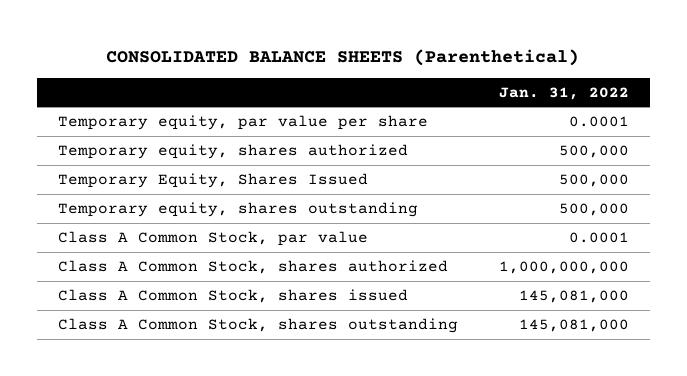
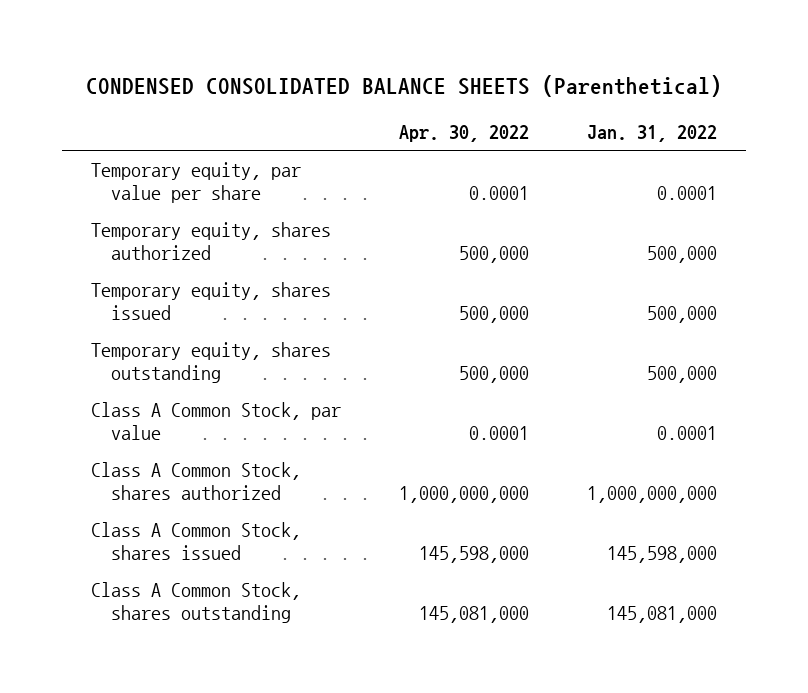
[106,48,580,66] CONSOLIDATED BALANCE SHEETS (Parenthetical) -> [86,75,723,98] CONDENSED CONSOLIDATED BALANCE SHEETS (Parenthetical)
none -> [399,125,530,143] Apr. 30, 2022
[57,172,368,188] Temporary Equity, Shares Issued -> [91,281,332,321] Temporary equity, shares issued
[519,289,630,303] 145,081,000 -> [607,546,718,564] 145,598,000

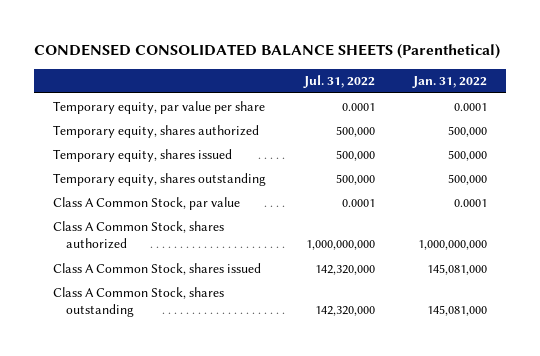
[399,125,530,143] Apr. 30, 2022 -> none
none -> [303,75,376,89] Jul. 31, 2022
[607,546,718,564] 145,598,000 -> [427,263,488,275] 145,081,000

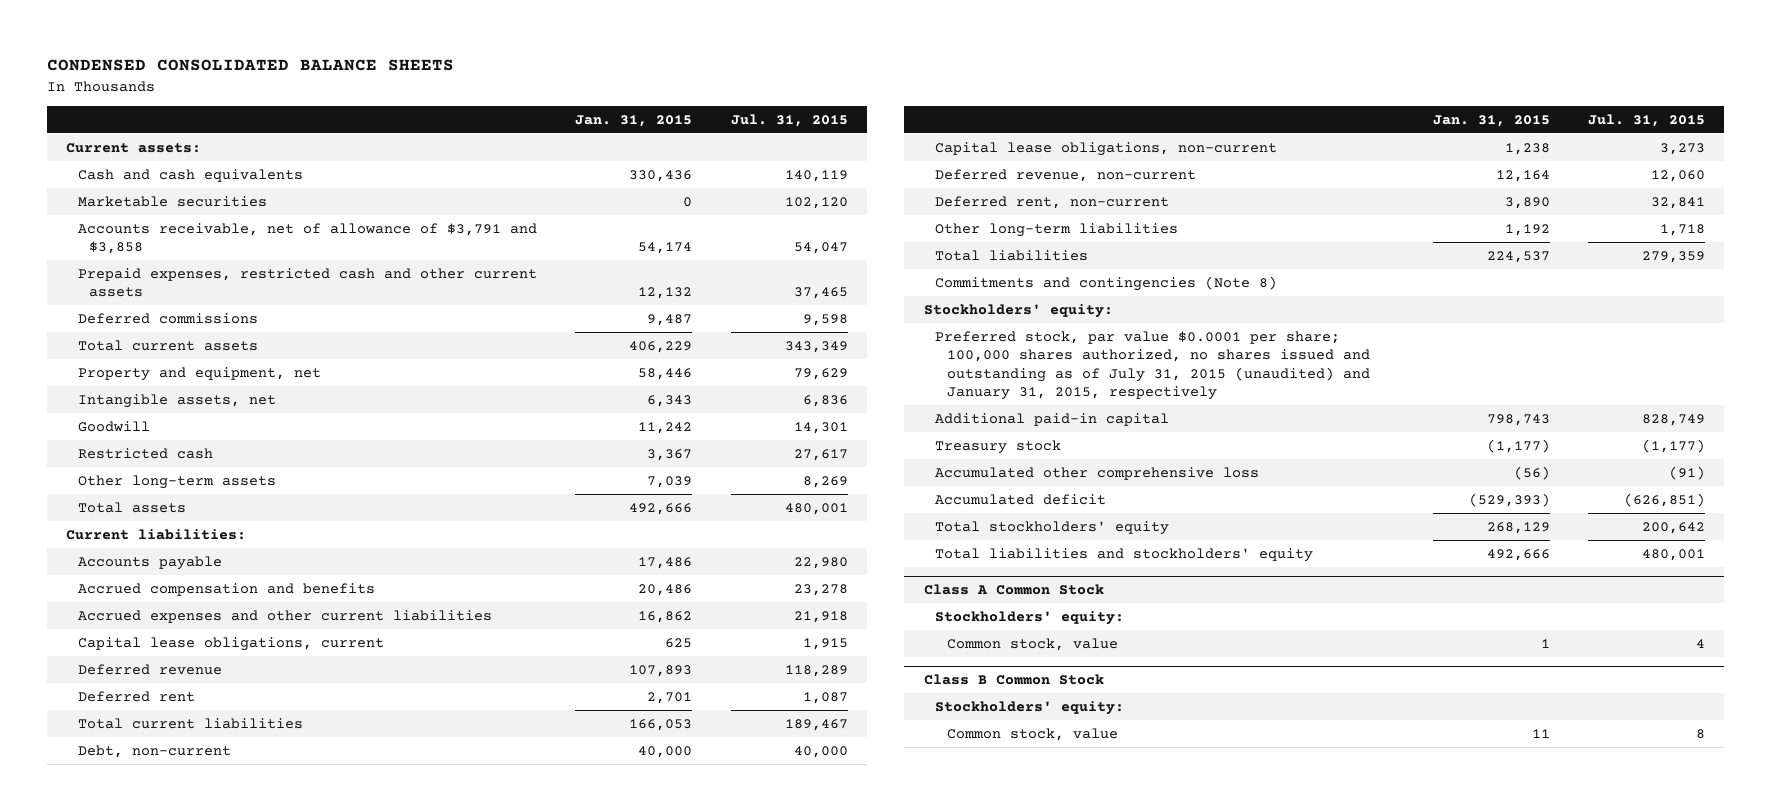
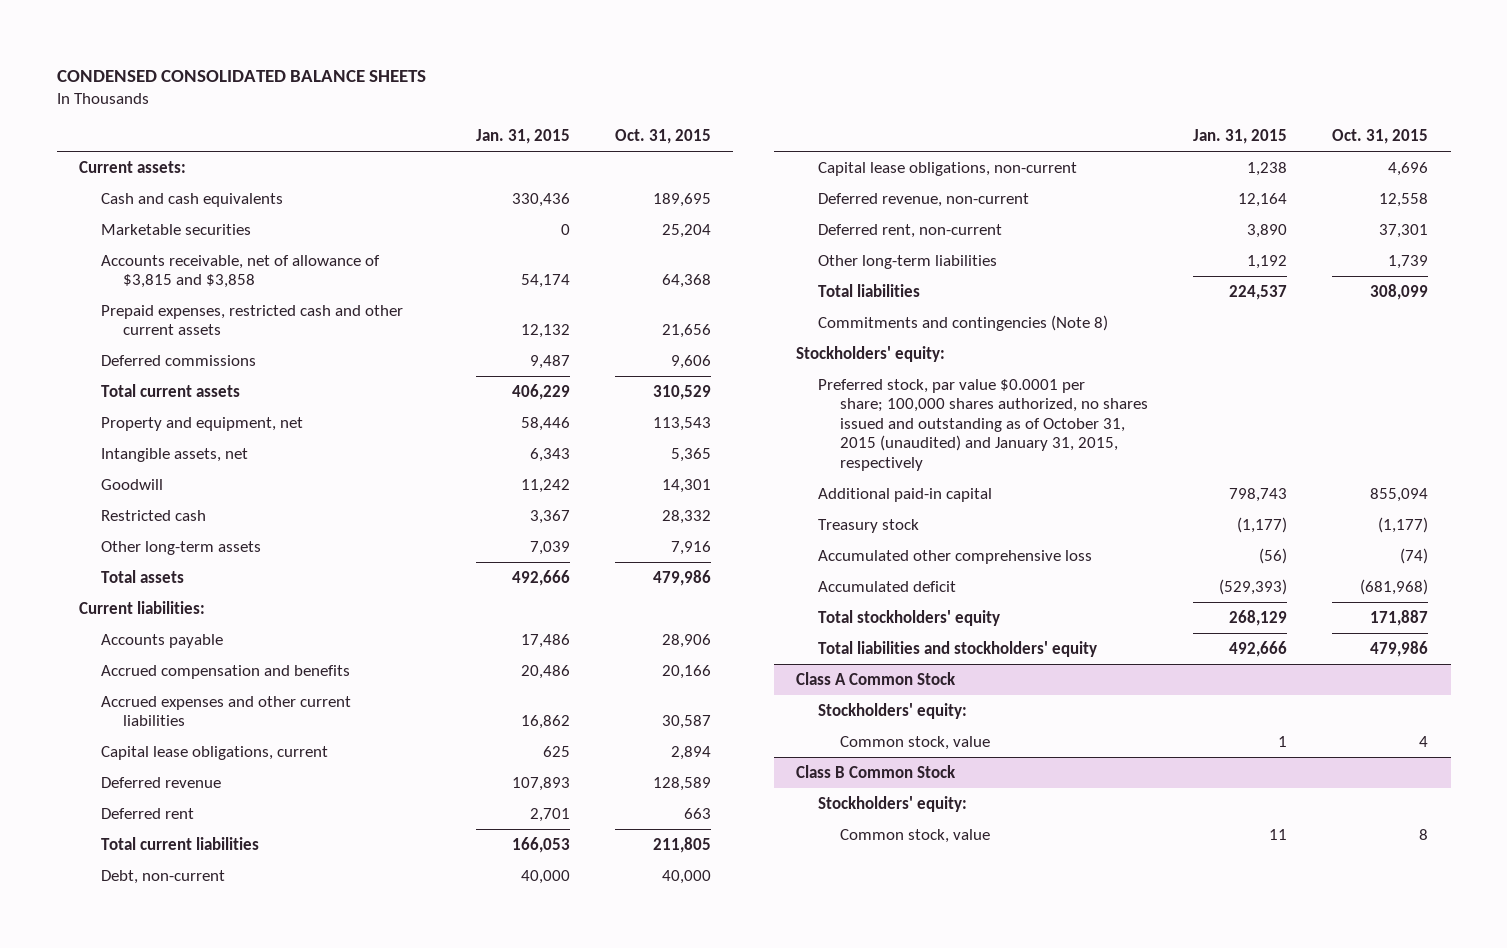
[730,113,848,127] Jul. 31, 2015 -> none
none -> [614,129,711,145] Oct. 31, 2015
[77,222,537,255] Accounts receivable, net of allowance of $3,791 and $3,858 -> [101,254,381,289] Accounts receivable, net of allowance of $3,815 and $3,858
[935,330,1370,400] Preferred stock, par value $0.0001 per share; 100,000 shares authorized, no shares issued and outstanding as of July 31, 2015 (unaudited) and January 31, 2015, respectively -> [818,378,1149,471] Preferred stock, par value $0.0001 per share; 100,000 shares authorized, no shares issued and outstanding as of October 31, 2015 (unaudited) and January 31, 2015, respectively

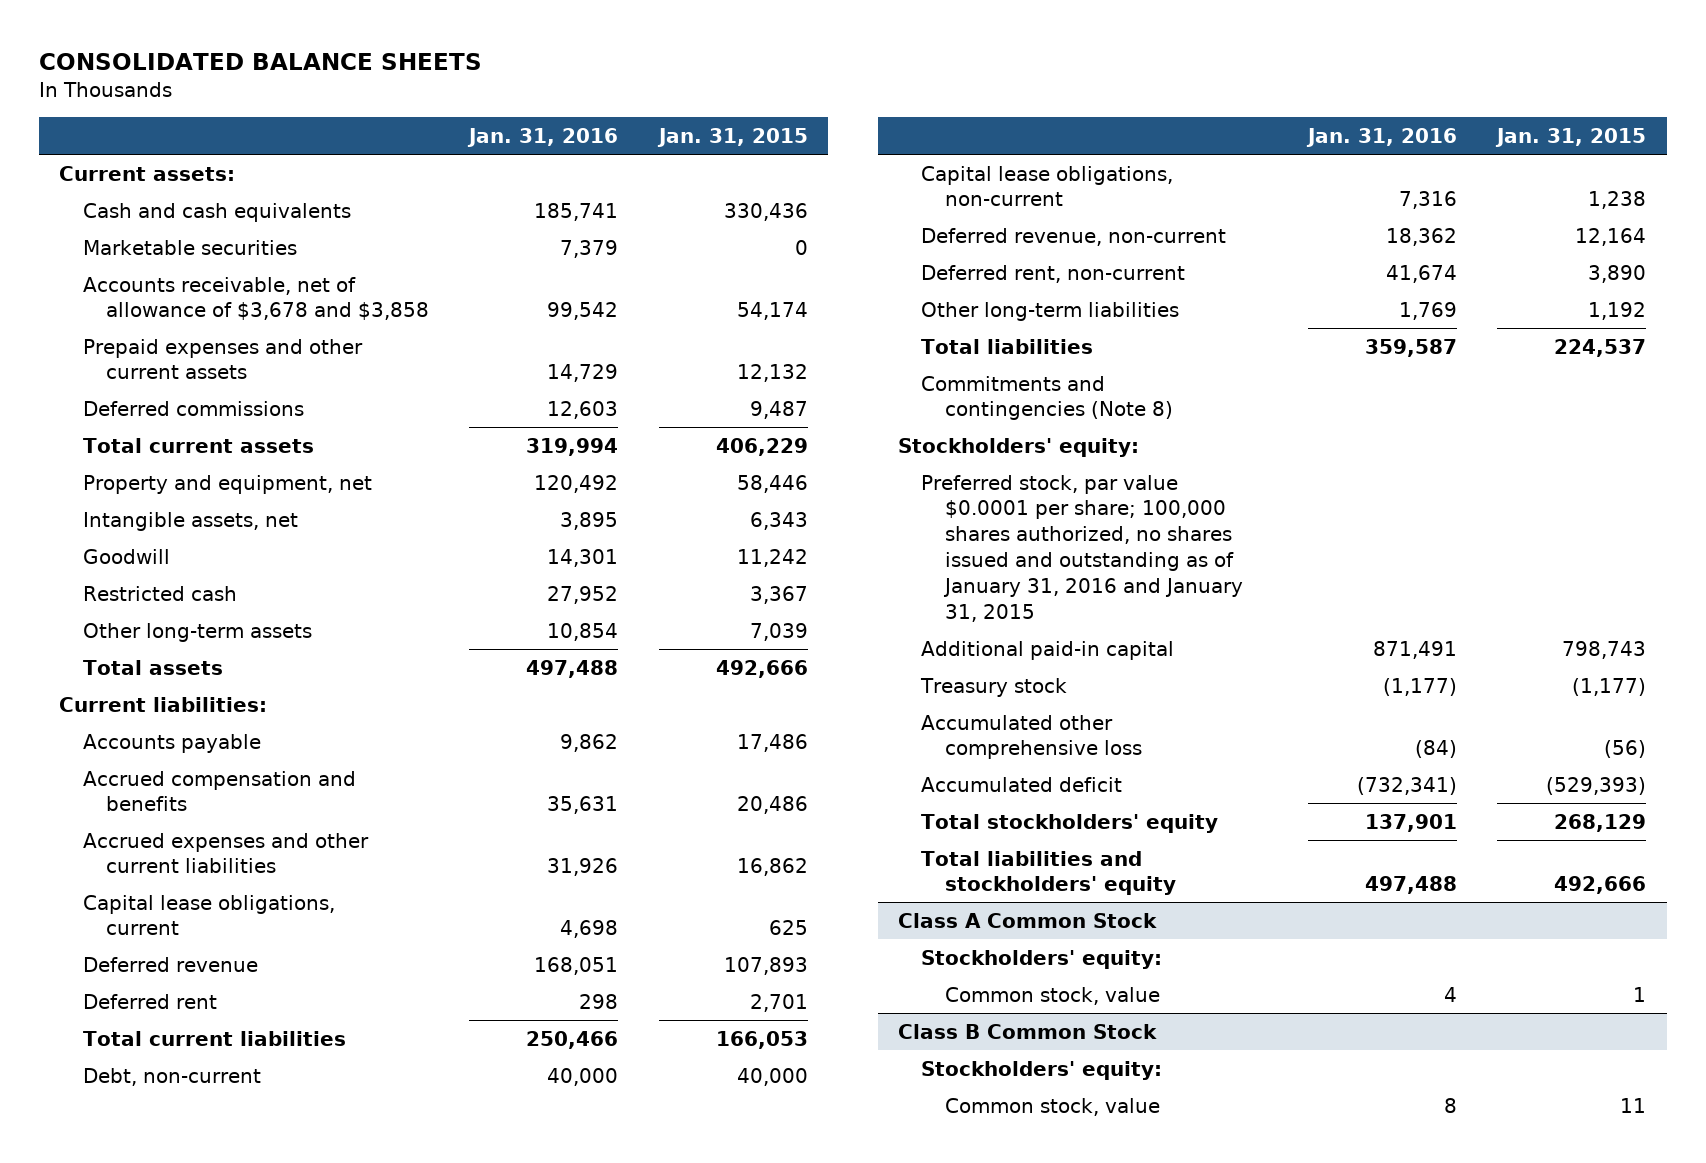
[56,70,426,83] CONDENSED CONSOLIDATED BALANCE SHEETS -> [39,53,483,71] CONSOLIDATED BALANCE SHEETS
[614,129,711,145] Oct. 31, 2015 -> none
none -> [467,128,619,148] Jan. 31, 2016
[101,254,381,289] Accounts receivable, net of allowance of $3,815 and $3,858 -> [82,276,430,321] Accounts receivable, net of allowance of $3,678 and $3,858
[101,304,404,336] Prepaid expenses, restricted cash and other current assets -> [82,338,363,380] Prepaid expenses and other current assets
[818,378,1149,471] Preferred stock, par value $0.0001 per share; 100,000 shares authorized, no shares issued and outstanding as of October 31, 2015 (unaudited) and January 31, 2015, respectively -> [921,474,1243,622] Preferred stock, par value $0.0001 per share; 100,000 shares authorized, no shares issued and outstanding as of January 31, 2016 and January 31, 2015

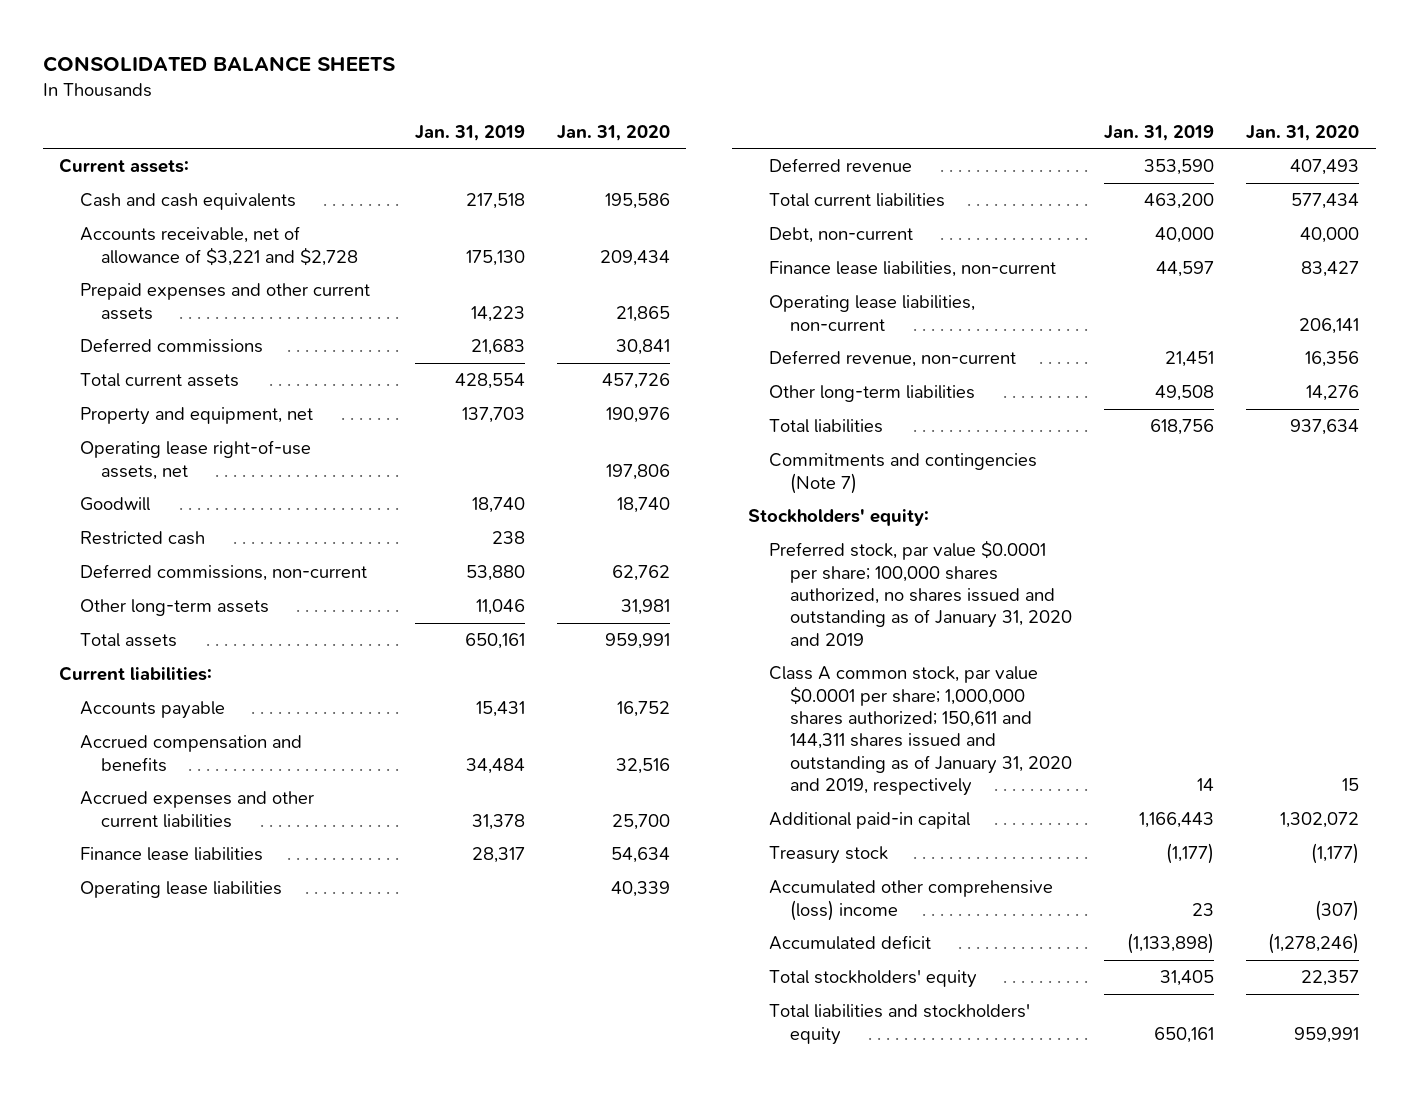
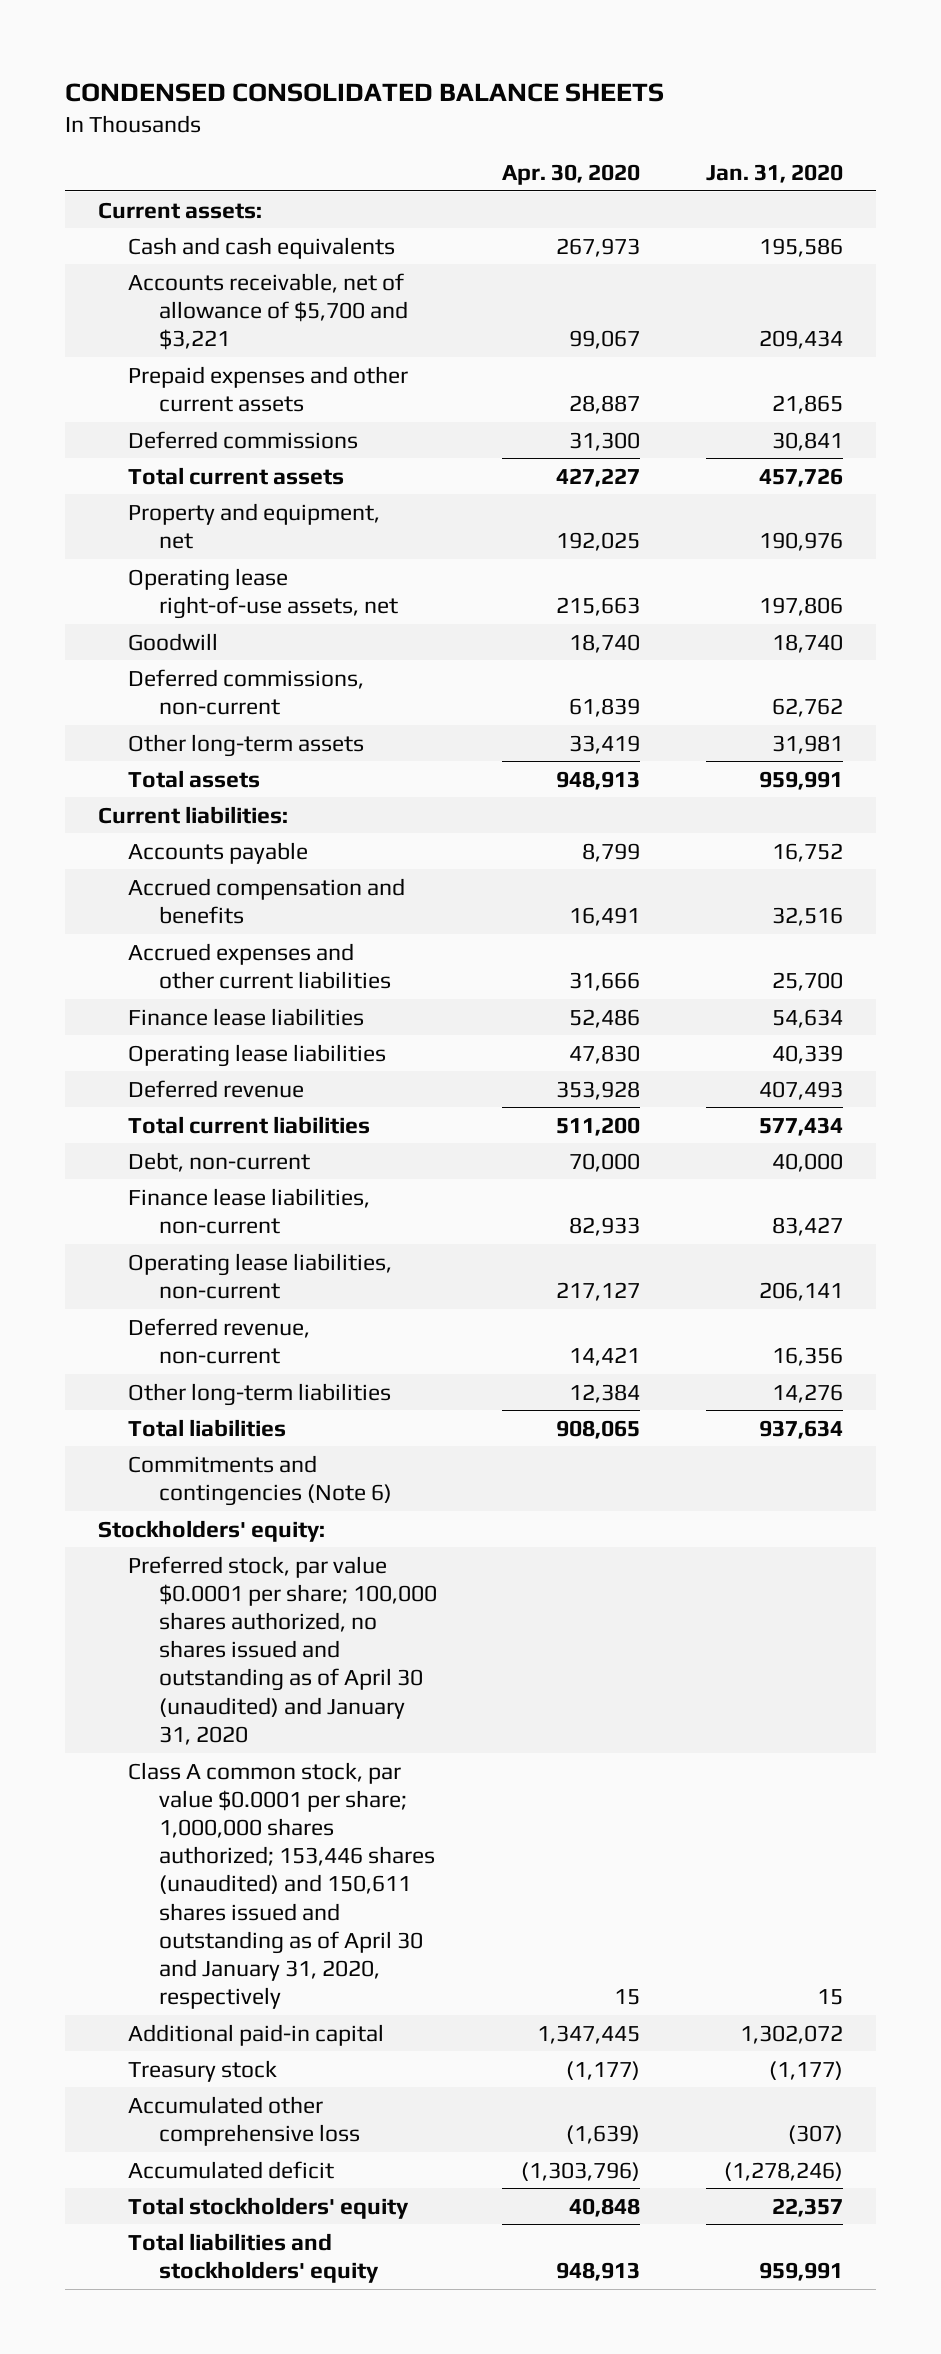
[42,56,395,73] CONSOLIDATED BALANCE SHEETS -> [65,82,665,102] CONDENSED CONSOLIDATED BALANCE SHEETS
[415,124,526,141] Jan. 31, 2019 -> none
none -> [502,164,641,186] Apr. 30, 2020
[79,226,358,266] Accounts receivable, net of allowance of $3,221 and $2,728 -> [128,272,408,351] Accounts receivable, net of allowance of $5,700 and $3,221
[79,531,205,546] Restricted cash -> none
[769,453,1038,494] Commitments and contingencies (Note 7) -> [128,1454,392,1506] Commitments and contingencies (Note 6)
[769,540,1073,646] Preferred stock, par value $0.0001 per share; 100,000 shares authorized, no shares issued and outstanding as of January 31, 2020 and 2019 -> [128,1555,437,1745] Preferred stock, par value $0.0001 per share; 100,000 shares authorized, no shares issued and outstanding as of April 30 (unaudited) and January 31, 2020
[769,666,1073,796] Class A common stock, par value $0.0001 per share; 1,000,000 shares authorized; 150,611 and 144,311 shares issued and outstanding as of January 31, 2020 and 2019, respectively -> [128,1761,435,2010] Class A common stock, par value $0.0001 per share; 1,000,000 shares authorized; 153,446 shares (unaudited) and 150,611 shares issued and outstanding as of April 30 and January 31, 2020, respectively
[769,880,1054,921] Accumulated other comprehensive (loss) income -> [128,2095,360,2146] Accumulated other comprehensive loss

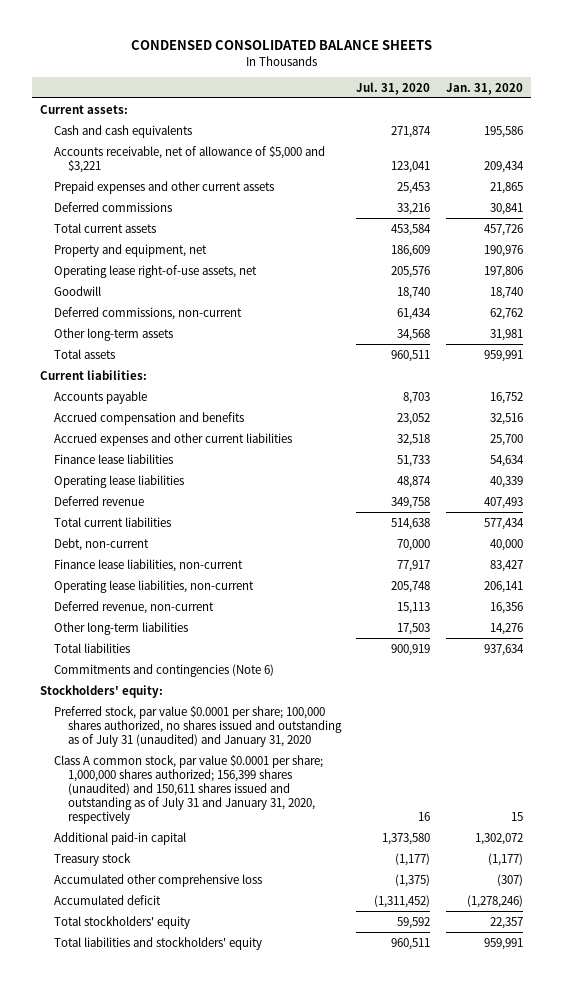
[502,164,641,186] Apr. 30, 2020 -> none
none -> [356,81,431,95] Jul. 31, 2020
[128,272,408,351] Accounts receivable, net of allowance of $5,700 and $3,221 -> [53,145,325,173] Accounts receivable, net of allowance of $5,000 and $3,221
[128,1555,437,1745] Preferred stock, par value $0.0001 per share; 100,000 shares authorized, no shares issued and outstanding as of April 30 (unaudited) and January 31, 2020 -> [53,705,342,747] Preferred stock, par value $0.0001 per share; 100,000 shares authorized, no shares issued and outstanding as of July 31 (unaudited) and January 31, 2020
[128,1761,435,2010] Class A common stock, par value $0.0001 per share; 1,000,000 shares authorized; 153,446 shares (unaudited) and 150,611 shares issued and outstanding as of April 30 and January 31, 2020, respectively -> [53,754,323,824] Class A common stock, par value $0.0001 per share; 1,000,000 shares authorized; 156,399 shares (unaudited) and 150,611 shares issued and outstanding as of July 31 and January 31, 2020, respectively

